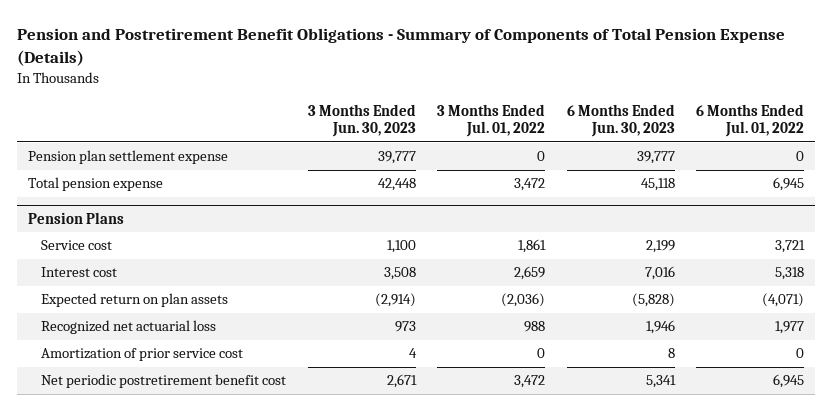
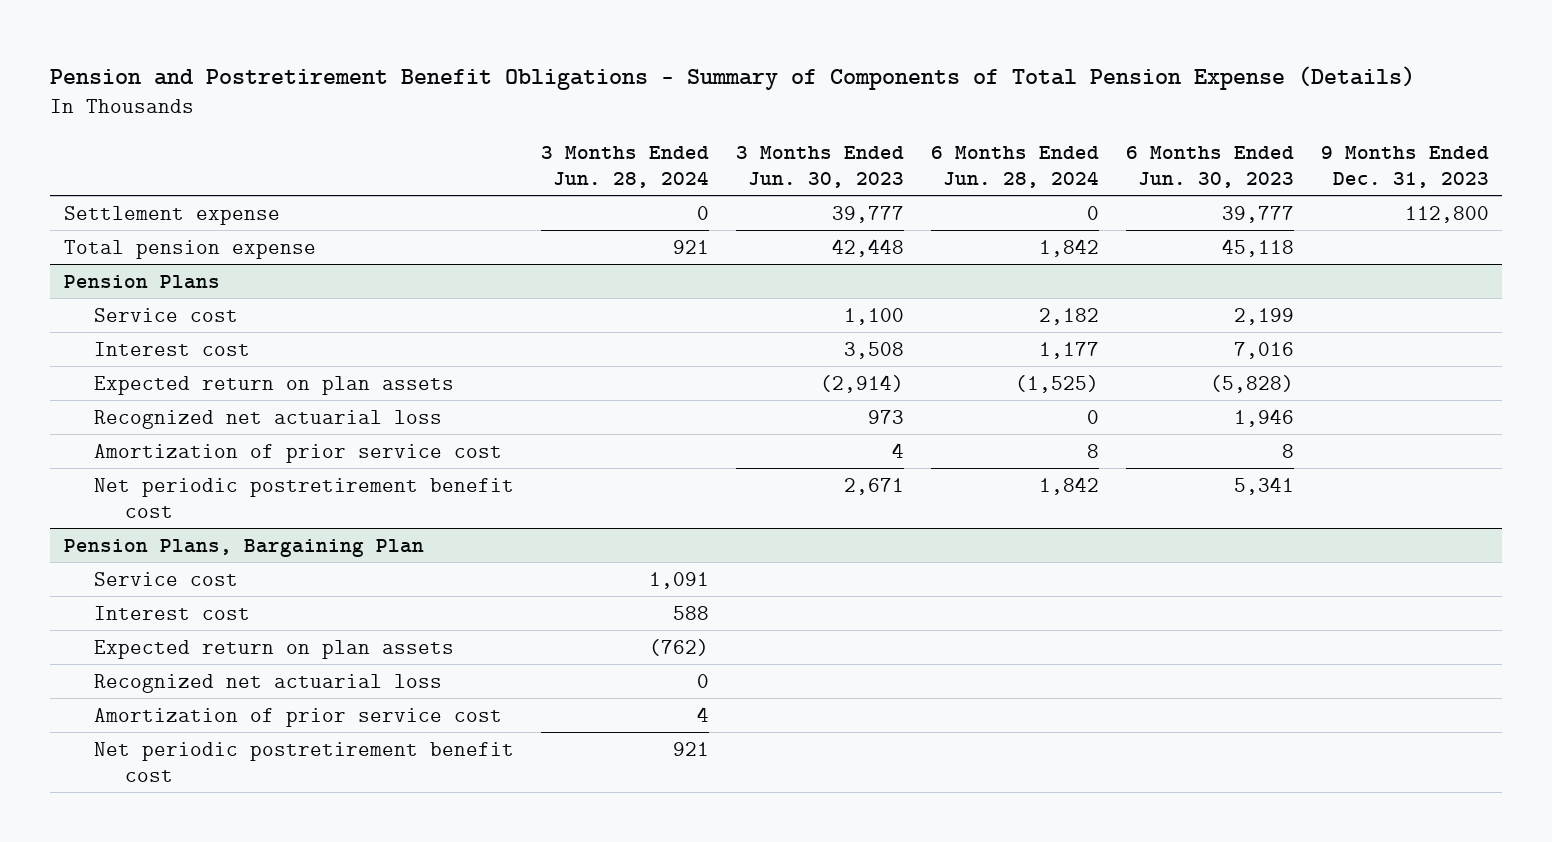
[437,103,546,138] 3 Months Ended Jul. 01, 2022 -> none
[696,103,805,138] 6 Months Ended Jul. 01, 2022 -> none
none -> [541,145,710,188] 3 Months Ended Jun. 28, 2024
none -> [930,145,1099,188] 6 Months Ended Jun. 28, 2024
none -> [1320,145,1489,188] 9 Months Ended Dec. 31, 2023
[28,150,229,165] Pension plan settlement expense -> [63,205,280,225] Settlement expense
none -> [63,538,424,557] Pension Plans, Bargaining Plan
none -> [94,571,239,586] Service cost
none -> [94,605,251,620] Interest cost
none -> [94,639,455,659] Expected return on plan assets
none -> [94,673,443,693] Recognized net actuarial loss
none -> [94,707,503,727] Amortization of prior service cost
none -> [94,741,515,782] Net periodic postretirement benefit cost

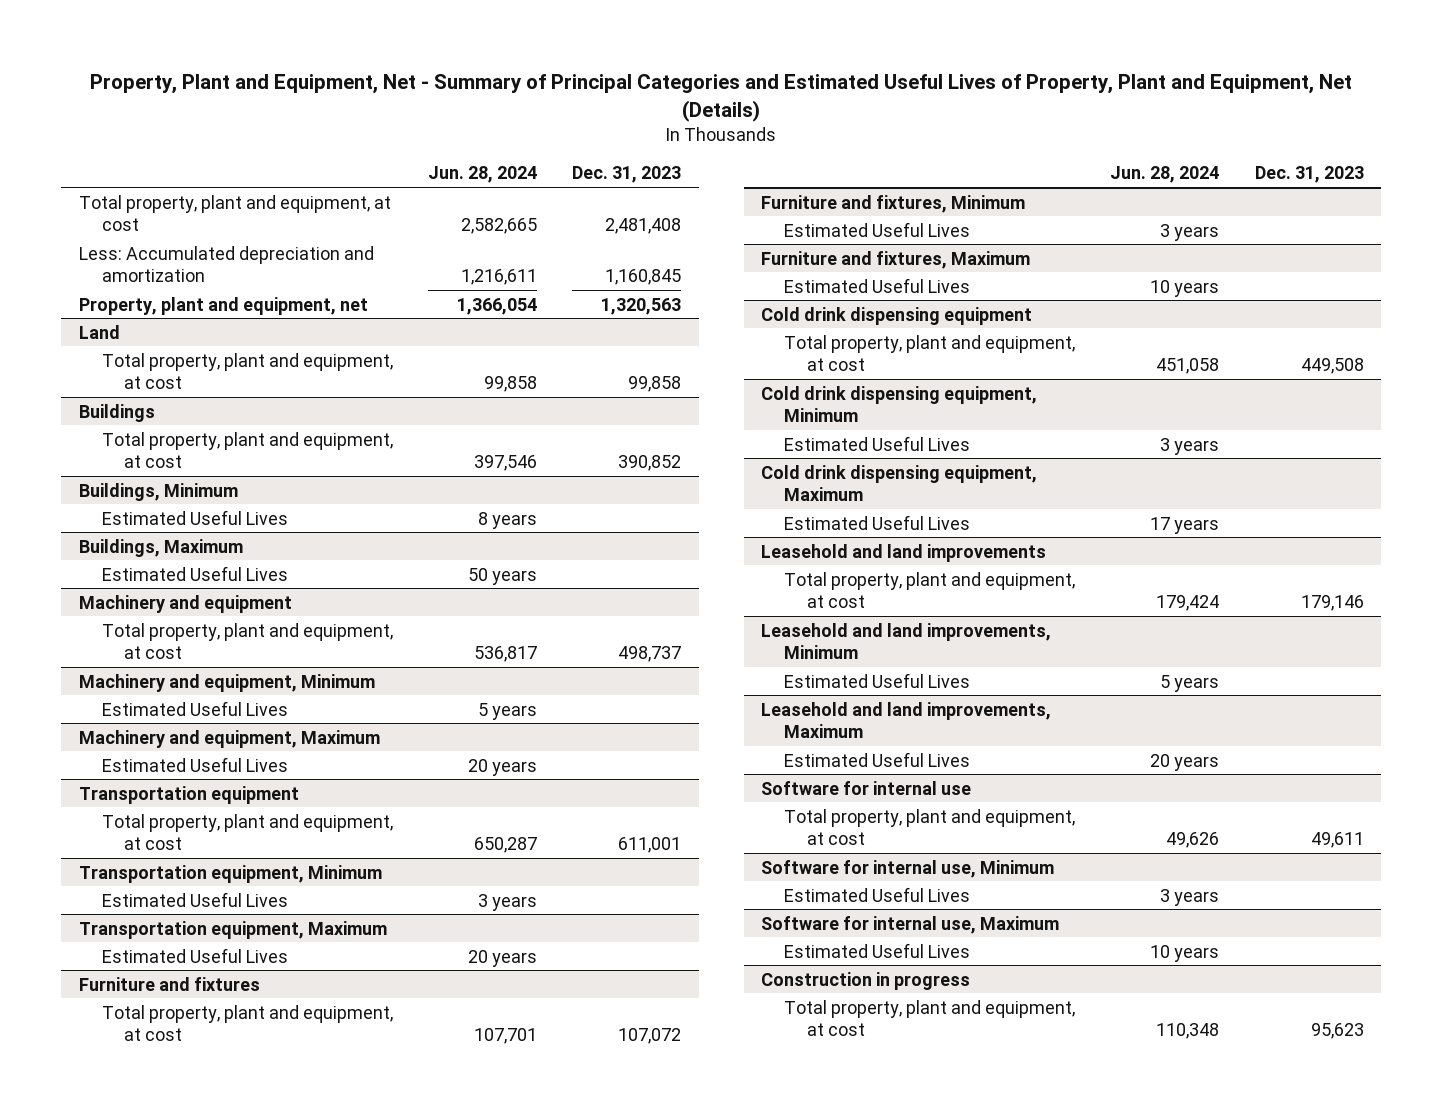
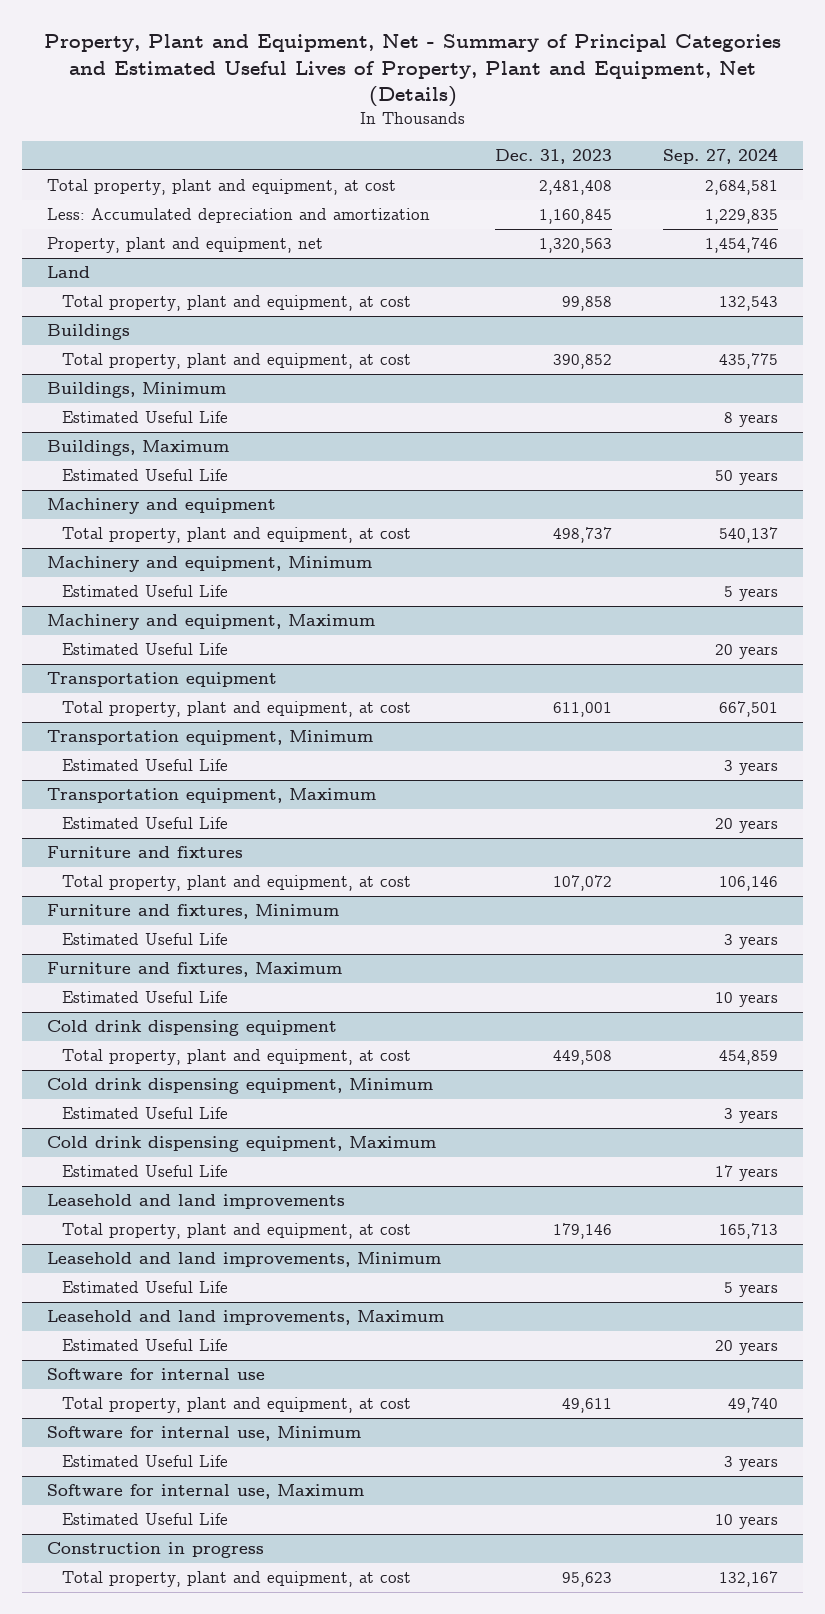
[428,166,538,184] Jun. 28, 2024 -> none
none -> [662,148,778,165] Sep. 27, 2024
[101,509,288,525] Estimated Useful Lives -> [62,411,229,424] Estimated Useful Life
[101,565,288,581] Estimated Useful Lives -> [62,469,229,482] Estimated Useful Life
[101,700,288,716] Estimated Useful Lives -> [62,585,229,598] Estimated Useful Life
[101,756,288,772] Estimated Useful Lives -> [62,643,229,656] Estimated Useful Life
[101,891,288,907] Estimated Useful Lives -> [62,759,229,772] Estimated Useful Life
[101,947,288,963] Estimated Useful Lives -> [62,817,229,830] Estimated Useful Life
[784,221,971,237] Estimated Useful Lives -> [62,933,229,946] Estimated Useful Life
[784,277,971,293] Estimated Useful Lives -> [62,991,229,1004] Estimated Useful Life
[784,435,971,451] Estimated Useful Lives -> [62,1107,229,1120] Estimated Useful Life
[784,514,971,530] Estimated Useful Lives -> [62,1165,229,1178] Estimated Useful Life
[784,672,971,688] Estimated Useful Lives -> [62,1281,229,1294] Estimated Useful Life
[784,751,971,767] Estimated Useful Lives -> [62,1339,229,1352] Estimated Useful Life
[784,886,971,902] Estimated Useful Lives -> [62,1455,229,1468] Estimated Useful Life
[784,942,971,958] Estimated Useful Lives -> [62,1513,229,1526] Estimated Useful Life

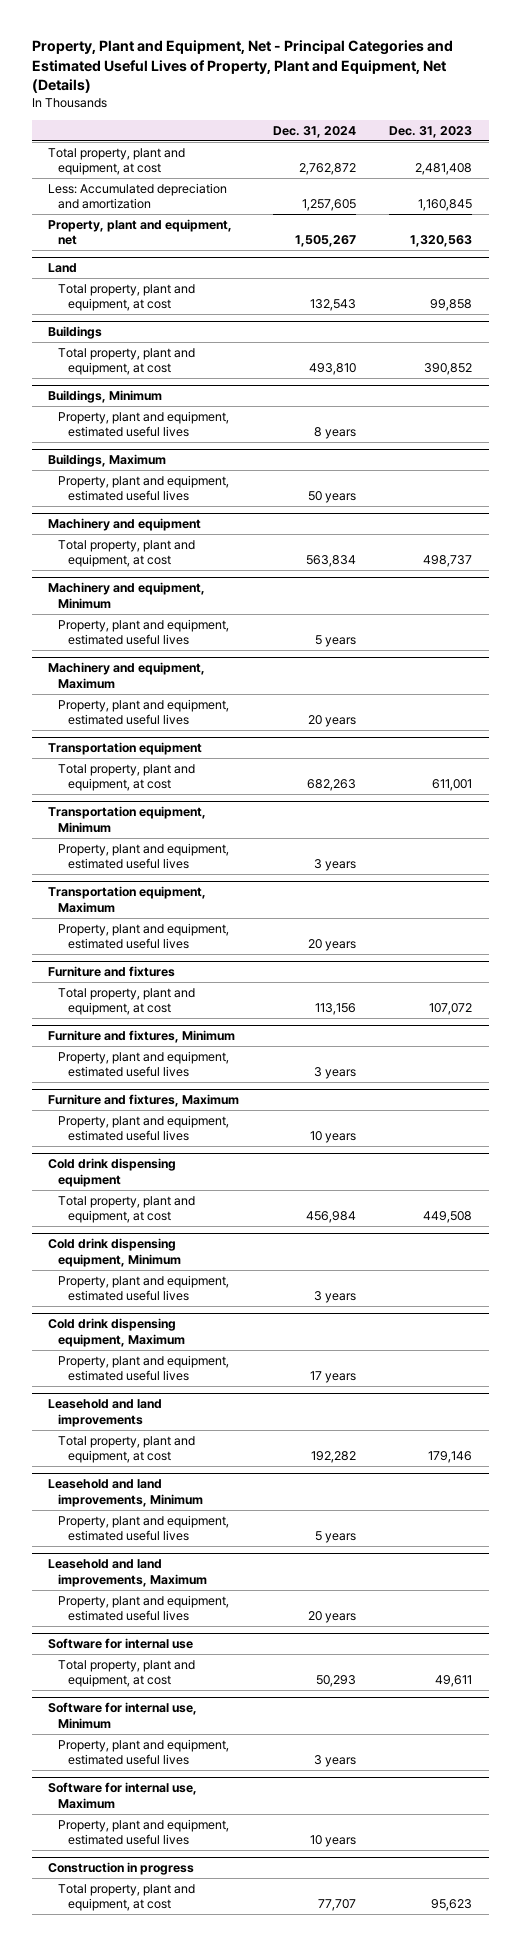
[43,34,781,107] Property, Plant and Equipment, Net - Summary of Principal Categories and Estimated Useful Lives of Property, Plant and Equipment, Net (Details) -> [31,40,453,94] Property, Plant and Equipment, Net - Principal Categories and Estimated Useful Lives of Property, Plant and Equipment, Net (Details)
[662,148,778,165] Sep. 27, 2024 -> none
none -> [272,125,356,138] Dec. 31, 2024
[62,411,229,424] Estimated Useful Life -> [58,410,230,438] Property, plant and equipment, estimated useful lives
[62,469,229,482] Estimated Useful Life -> [58,474,230,502] Property, plant and equipment, estimated useful lives
[62,585,229,598] Estimated Useful Life -> [58,618,230,646] Property, plant and equipment, estimated useful lives
[62,643,229,656] Estimated Useful Life -> [58,698,230,726] Property, plant and equipment, estimated useful lives
[62,759,229,772] Estimated Useful Life -> [58,842,230,870] Property, plant and equipment, estimated useful lives
[62,817,229,830] Estimated Useful Life -> [58,922,230,950] Property, plant and equipment, estimated useful lives
[62,933,229,946] Estimated Useful Life -> [58,1050,230,1078] Property, plant and equipment, estimated useful lives
[62,991,229,1004] Estimated Useful Life -> [58,1114,230,1142] Property, plant and equipment, estimated useful lives
[62,1107,229,1120] Estimated Useful Life -> [58,1274,230,1302] Property, plant and equipment, estimated useful lives
[62,1165,229,1178] Estimated Useful Life -> [58,1354,230,1382] Property, plant and equipment, estimated useful lives
[62,1281,229,1294] Estimated Useful Life -> [58,1514,230,1542] Property, plant and equipment, estimated useful lives
[62,1339,229,1352] Estimated Useful Life -> [58,1594,230,1622] Property, plant and equipment, estimated useful lives
[62,1455,229,1468] Estimated Useful Life -> [58,1738,230,1766] Property, plant and equipment, estimated useful lives
[62,1513,229,1526] Estimated Useful Life -> [58,1818,230,1846] Property, plant and equipment, estimated useful lives

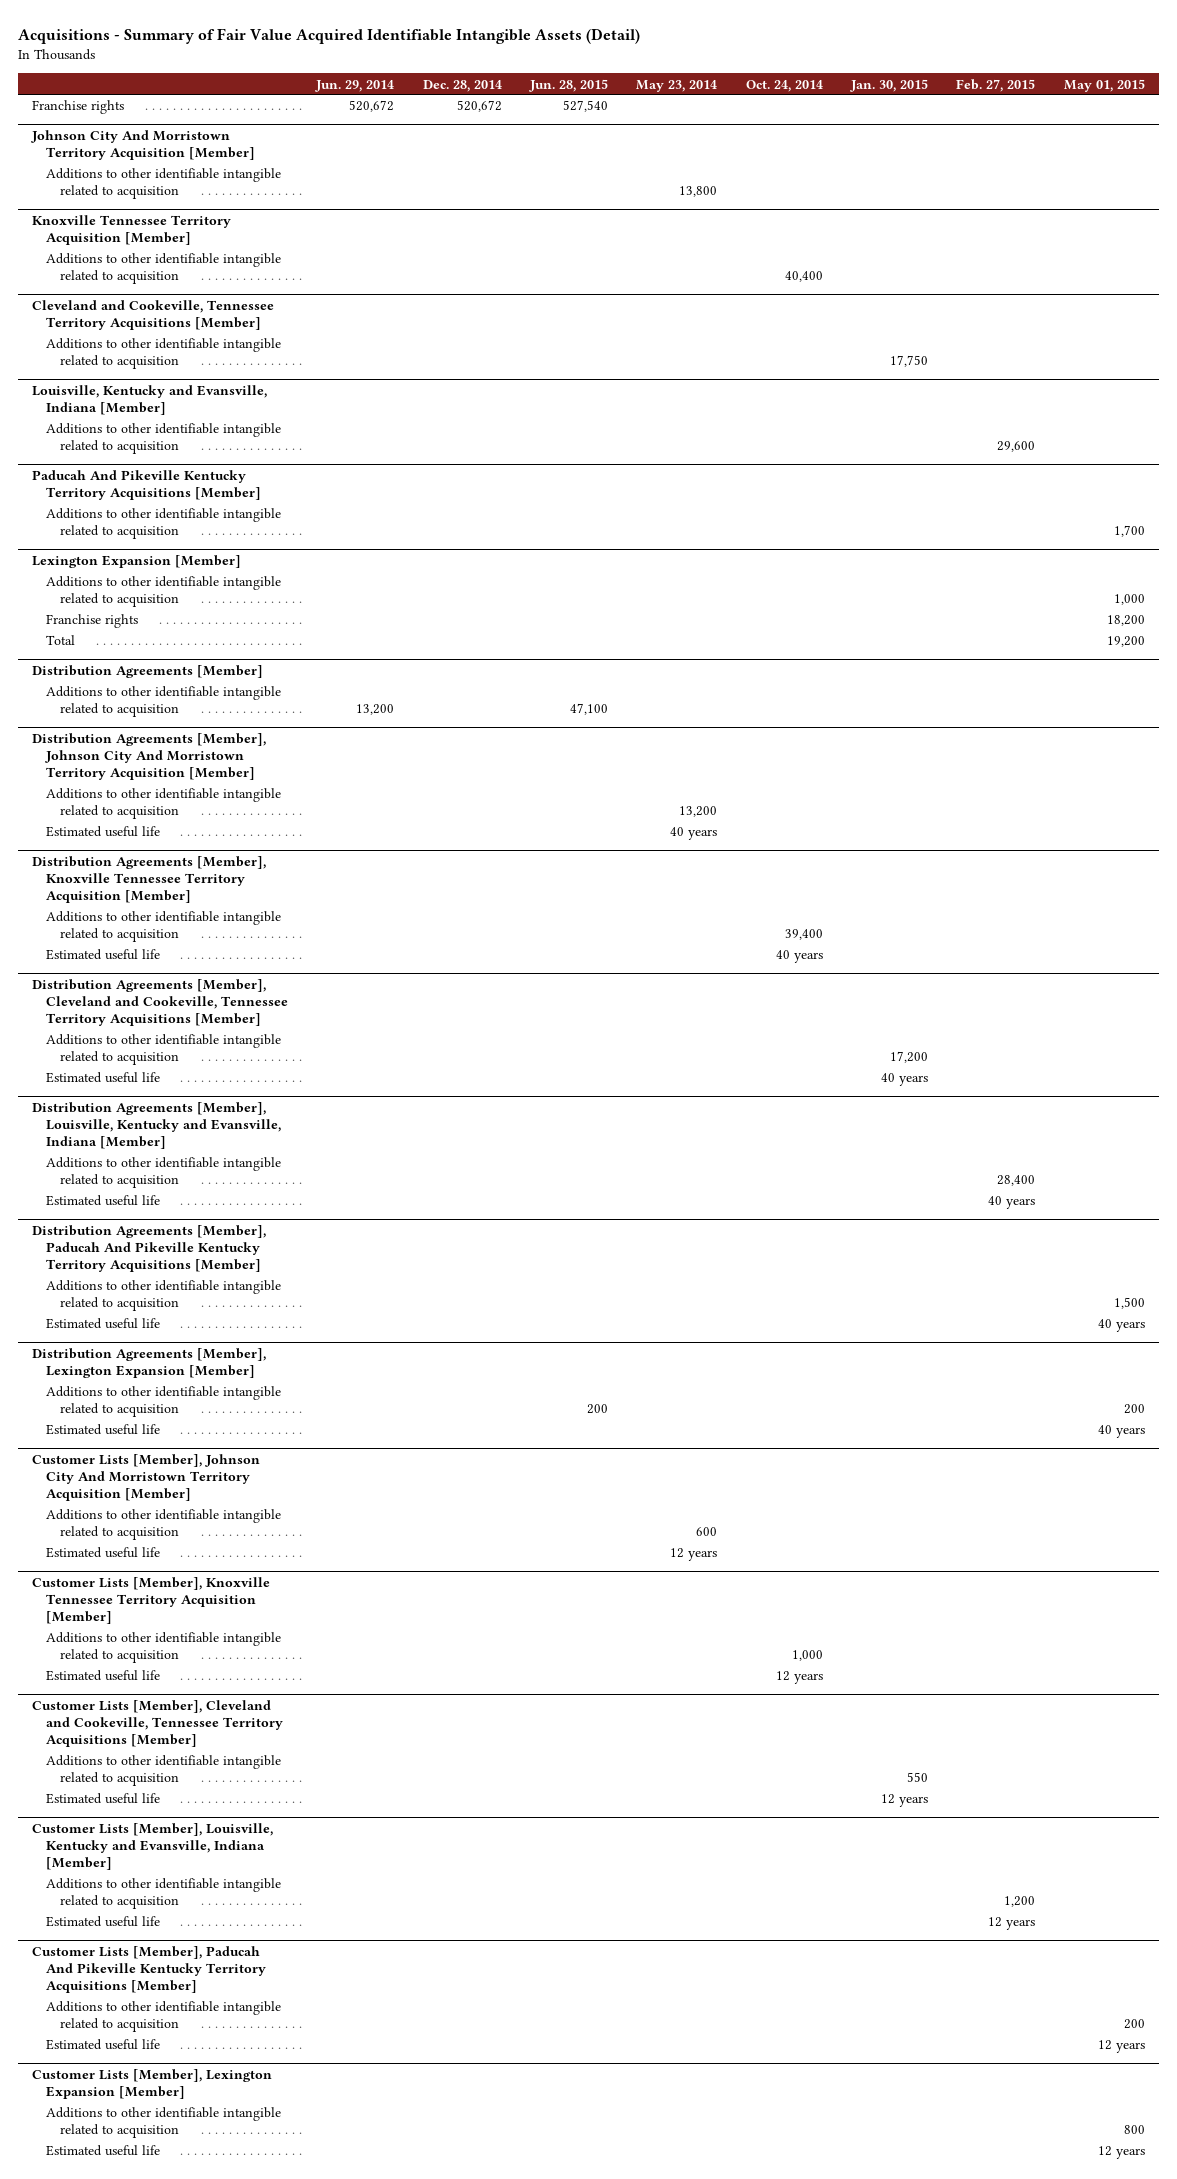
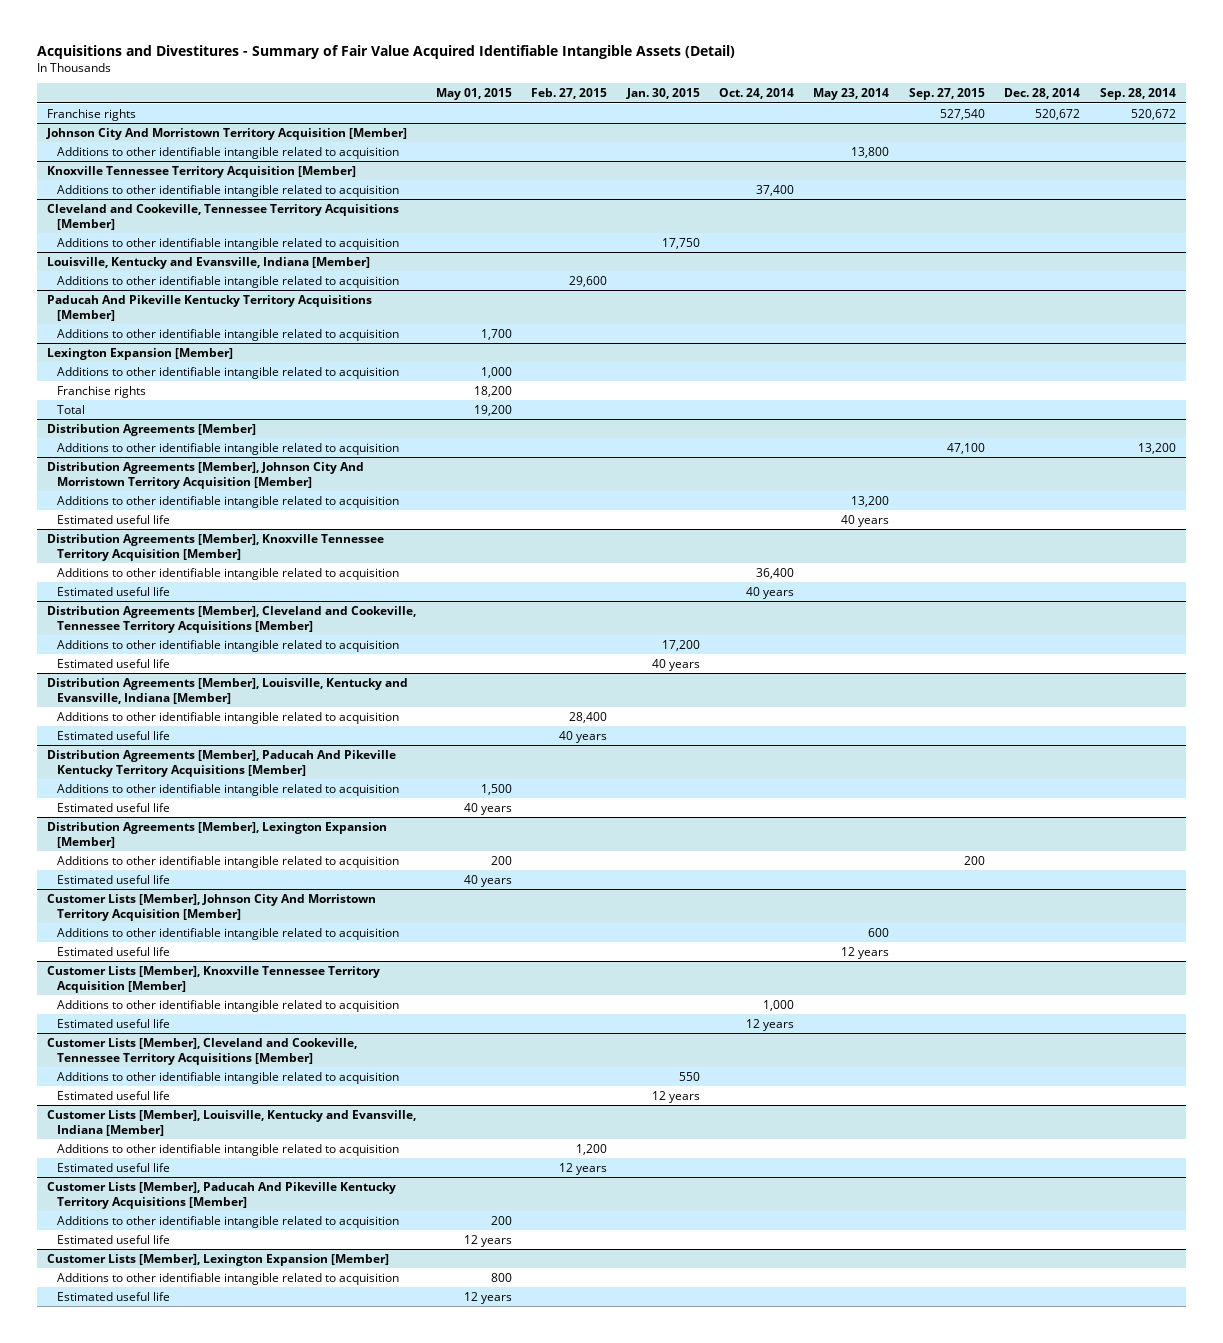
[18,28,641,45] Acquisitions - Summary of Fair Value Acquired Identifiable Intangible Assets (Detail) -> [37,44,736,59] Acquisitions and Divestitures - Summary of Fair Value Acquired Identifiable Intangible Assets (Detail)
[315,79,395,92] Jun. 29, 2014 -> none
[529,78,609,92] Jun. 28, 2015 -> none
none -> [908,88,985,101] Sep. 27, 2015
none -> [1099,88,1176,101] Sep. 28, 2014
[784,271,823,283] 40,400 -> [756,184,795,196] 37,400
[784,929,823,941] 39,400 -> [756,567,795,579] 36,400

